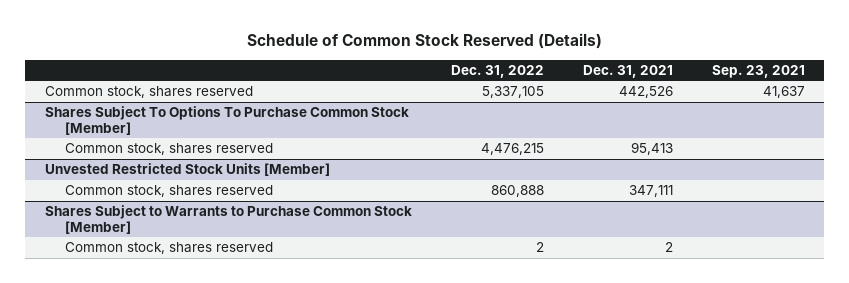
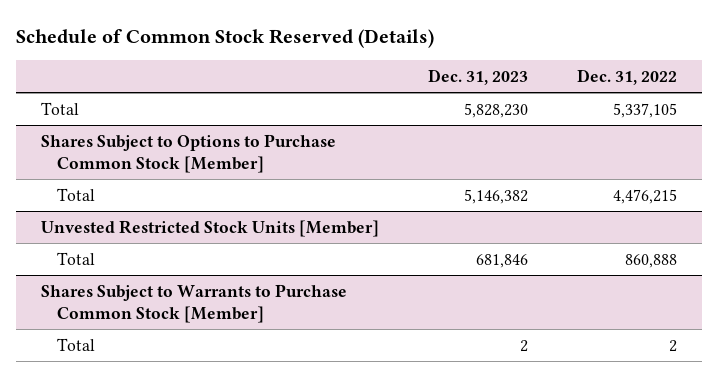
[582,64,673,78] Dec. 31, 2021 -> none
[711,64,805,78] Sep. 23, 2021 -> none
none -> [428,68,529,85] Dec. 31, 2023
[44,86,253,99] Common stock, shares reserved -> [40,101,79,115] Total
[44,106,409,135] Shares Subject To Options To Purchase Common Stock [Member] -> [40,133,336,173] Shares Subject to Options to Purchase Common Stock [Member]
[64,143,273,156] Common stock, shares reserved -> [56,187,95,201] Total
[64,185,273,198] Common stock, shares reserved -> [56,251,95,265] Total
[64,242,273,255] Common stock, shares reserved -> [56,337,95,351] Total

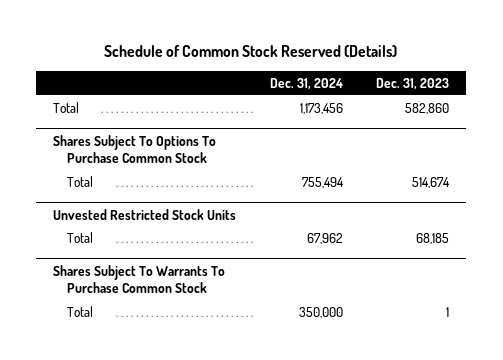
[577,68,678,85] Dec. 31, 2022 -> none
none -> [269,77,343,90] Dec. 31, 2024
[464,102,529,118] 5,828,230 -> [405,102,450,114] 582,860
[40,133,336,173] Shares Subject to Options to Purchase Common Stock [Member] -> [53,134,217,164] Shares Subject To Options To Purchase Common Stock
[464,188,529,204] 5,146,382 -> [412,176,451,188] 514,674
[40,219,379,237] Unvested Restricted Stock Units [Member] -> [53,208,237,220] Unvested Restricted Stock Units
[476,253,529,268] 681,846 -> [416,232,450,244] 68,185
[40,283,347,323] Shares Subject to Warrants to Purchase Common Stock [Member] -> [53,264,226,294] Shares Subject To Warrants To Purchase Common Stock
[520,339,529,352] 2 -> [446,306,450,317] 1

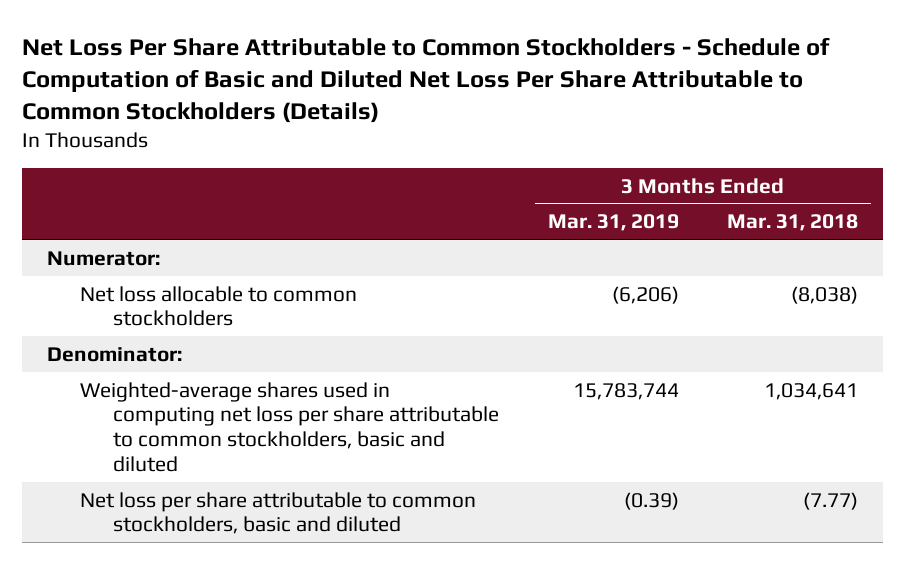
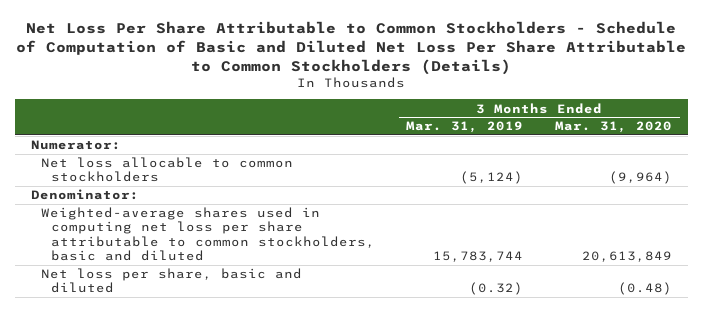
[727,214,859,232] Mar. 31, 2018 -> none
none -> [555,121,673,134] Mar. 31, 2020
[611,285,679,304] (6,206) -> [460,171,524,185] (5,124)
[79,491,476,535] Net loss per share attributable to common stockholders, basic and diluted -> [40,268,302,294] Net loss per share, basic and diluted
[623,491,679,510] (0.39) -> [469,282,524,296] (0.32)

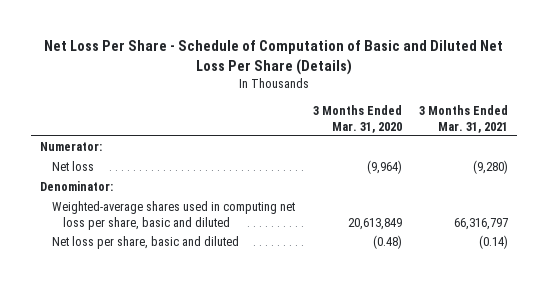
[16,21,687,76] Net Loss Per Share Attributable to Common Stockholders - Schedule of Computation of Basic and Diluted Net Loss Per Share Attributable to Common Stockholders (Details) -> [44,40,504,75] Net Loss Per Share - Schedule of Computation of Basic and Diluted Net Loss Per Share (Details)
[406,121,524,134] Mar. 31, 2019 -> none
none -> [419,105,509,133] 3 Months Ended Mar. 31, 2021
[40,157,293,183] Net loss allocable to common stockholders -> [51,161,94,172] Net loss
[40,207,375,261] Weighted-average shares used in computing net loss per share attributable to common stockholders, basic and diluted -> [51,201,295,230] Weighted-average shares used in computing net loss per share, basic and diluted

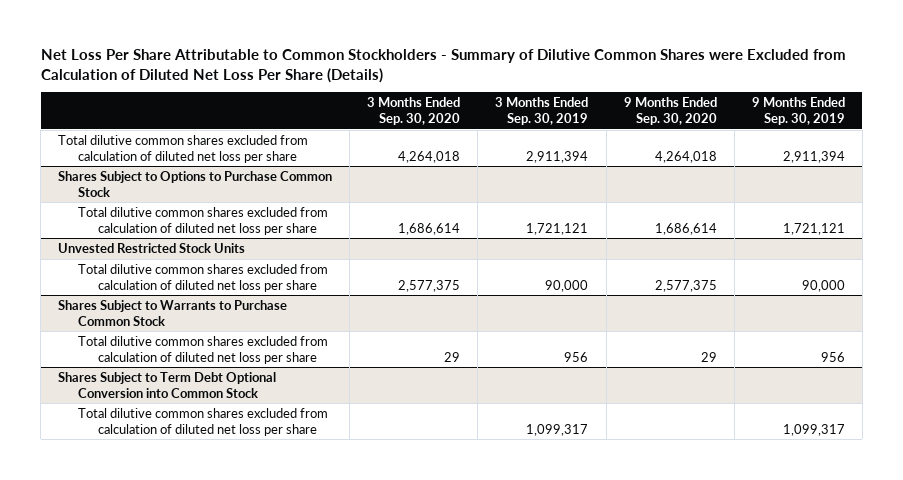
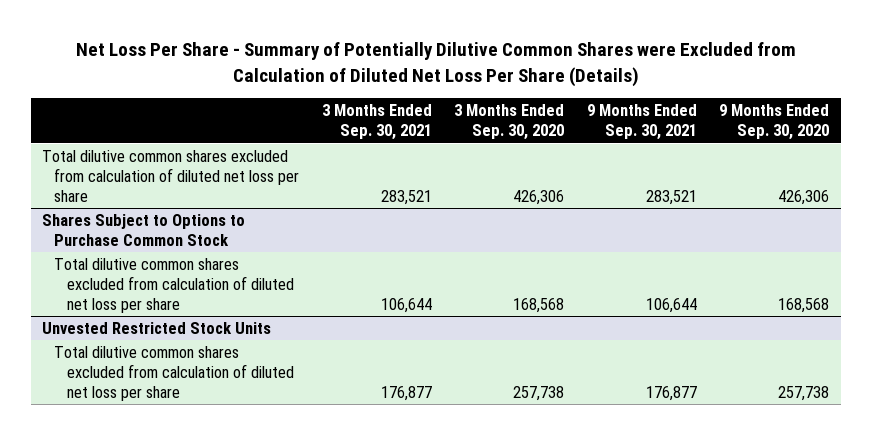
[40,49,846,83] Net Loss Per Share Attributable to Common Stockholders - Summary of Dilutive Common Shares were Excluded from Calculation of Diluted Net Loss Per Share (Details) -> [75,42,796,87] Net Loss Per Share - Summary of Potentially Dilutive Common Shares were Excluded from Calculation of Diluted Net Loss Per Share (Details)
[495,97,589,125] 3 Months Ended Sep. 30, 2019 -> none
[751,97,845,125] 9 Months Ended Sep. 30, 2019 -> none
none -> [321,104,432,141] 3 Months Ended Sep. 30, 2021
none -> [586,104,697,141] 9 Months Ended Sep. 30, 2021
[398,150,461,163] 4,264,018 -> [513,190,565,206] 426,306
[654,150,717,163] 4,264,018 -> [778,190,830,206] 426,306
[398,222,461,235] 1,686,614 -> [513,298,565,314] 168,568
[654,222,717,235] 1,686,614 -> [778,298,830,314] 168,568
[58,299,288,326] Shares Subject to Warrants to Purchase Common Stock -> none
[78,335,329,364] Total dilutive common shares excluded from calculation of diluted net loss per share -> none
[58,371,277,398] Shares Subject to Term Debt Optional Conversion into Common Stock -> none
[78,407,329,436] Total dilutive common shares excluded from calculation of diluted net loss per share -> none
[398,279,461,292] 2,577,375 -> [513,386,565,402] 257,738
[654,279,717,292] 2,577,375 -> [778,386,830,402] 257,738

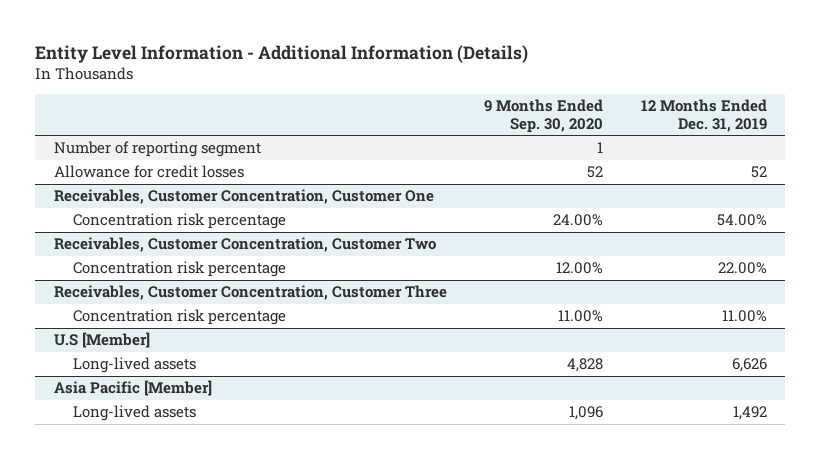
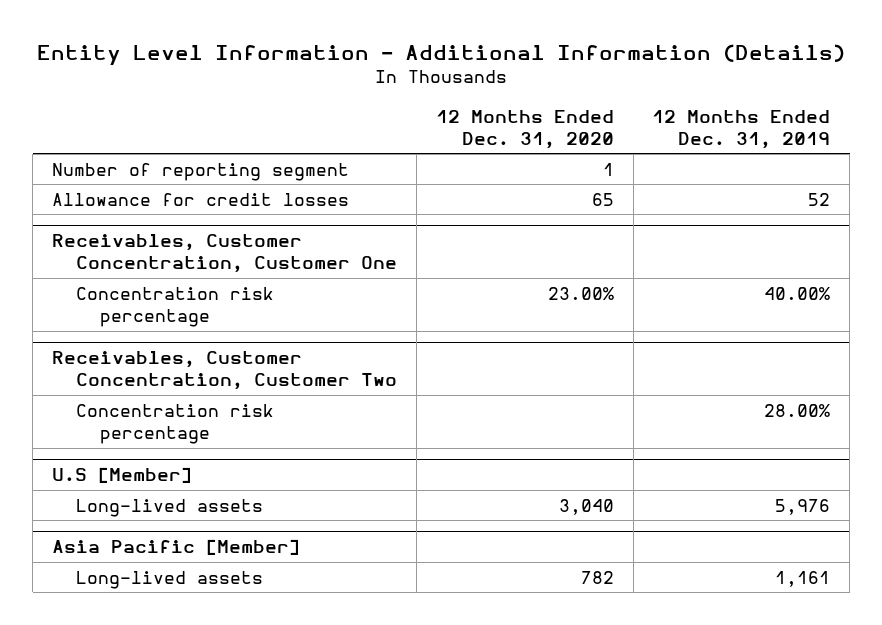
[484,99,604,133] 9 Months Ended Sep. 30, 2020 -> none
none -> [435,109,614,149] 12 Months Ended Dec. 31, 2020
[716,214,767,227] 54.00% -> [764,286,831,300] 40.00%
[53,285,447,301] Receivables, Customer Concentration, Customer Three -> none
[73,309,287,326] Concentration risk percentage -> none
[717,262,767,275] 22.00% -> [764,403,831,417] 28.00%
[731,358,767,373] 6,626 -> [775,498,831,515] 5,976
[732,406,767,421] 1,492 -> [775,570,831,587] 1,161

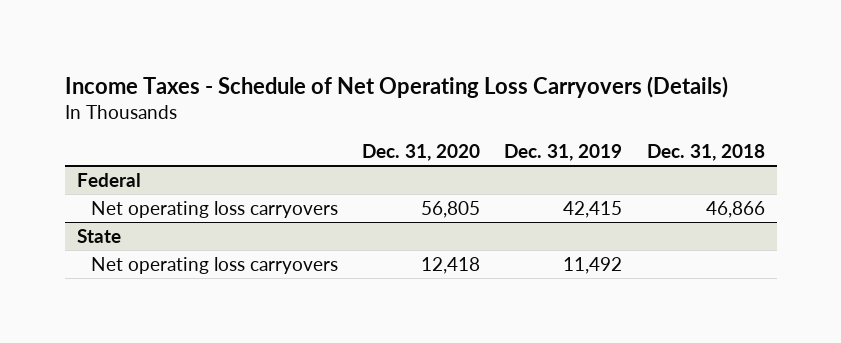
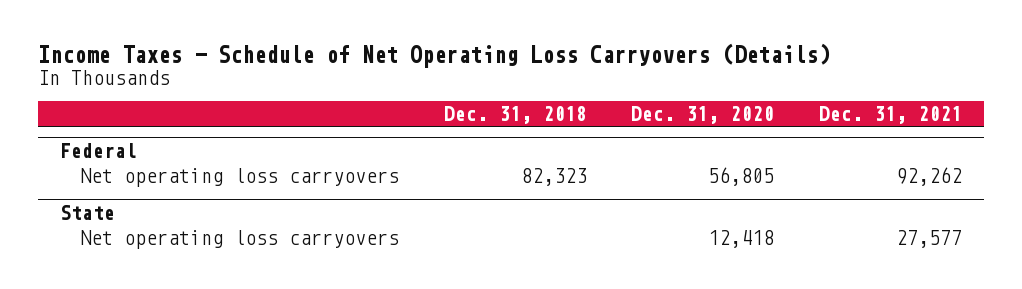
[504,143,623,161] Dec. 31, 2019 -> none
none -> [818,106,962,125] Dec. 31, 2021
[705,200,765,218] 46,866 -> [520,168,587,187] 82,323

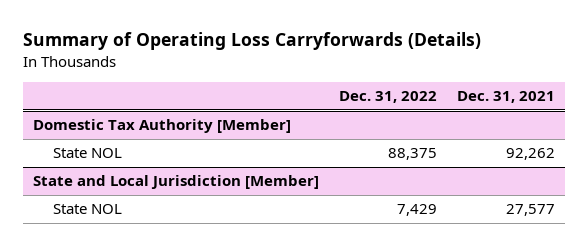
[37,42,830,68] Income Taxes - Schedule of Net Operating Loss Carryovers (Details) -> [22,32,481,51] Summary of Operating Loss Carryforwards (Details)
[443,106,587,125] Dec. 31, 2018 -> none
[631,106,775,125] Dec. 31, 2020 -> none
none -> [338,91,437,104] Dec. 31, 2022
[60,142,138,158] Federal -> [32,119,291,134] Domestic Tax Authority [Member]
[80,168,400,188] Net operating loss carryovers -> [53,148,123,159] State NOL
[60,204,116,220] State -> [32,175,319,190] State and Local Jurisdiction [Member]
[80,230,400,250] Net operating loss carryovers -> [53,204,123,215] State NOL

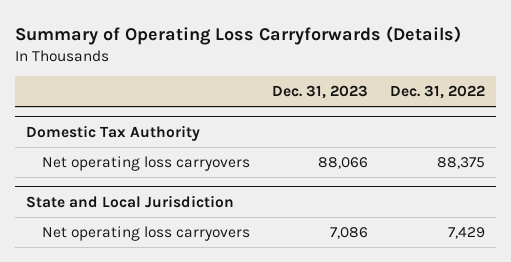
[456,91,555,104] Dec. 31, 2021 -> none
none -> [271,85,368,100] Dec. 31, 2023
[32,119,291,134] Domestic Tax Authority [Member] -> [26,124,201,141] Domestic Tax Authority
[53,148,123,159] State NOL -> [41,155,250,171] Net operating loss carryovers
[32,175,319,190] State and Local Jurisdiction [Member] -> [26,194,235,208] State and Local Jurisdiction
[53,204,123,215] State NOL -> [41,225,250,241] Net operating loss carryovers

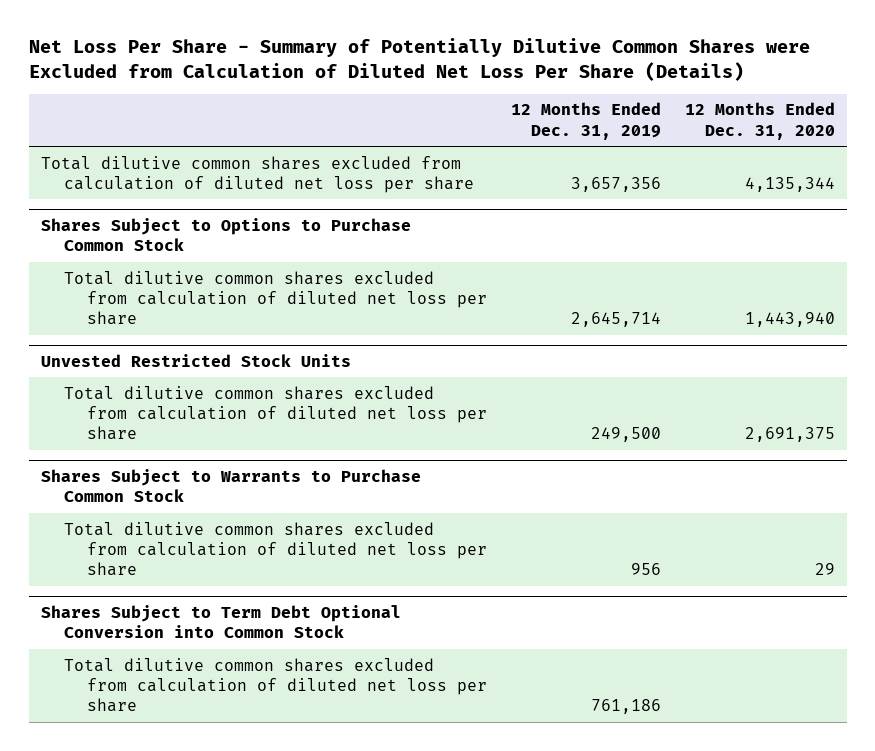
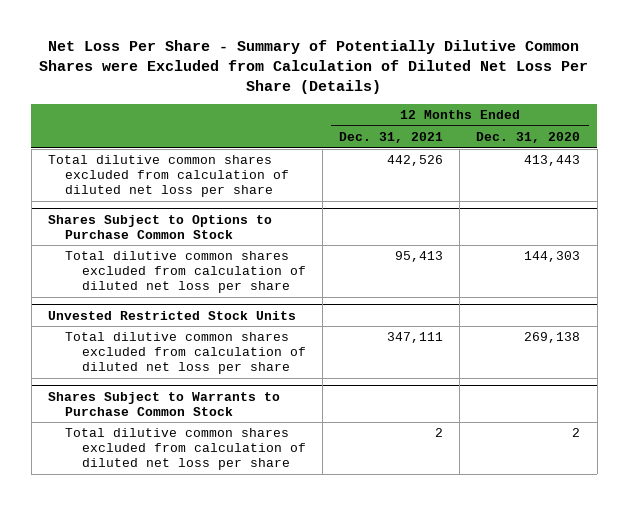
[510,102,661,140] 12 Months Ended Dec. 31, 2019 -> none
none -> [339,132,444,144] Dec. 31, 2021
[744,176,835,192] 4,135,344 -> [524,155,581,167] 413,443
[744,312,835,328] 1,443,940 -> [524,251,581,263] 144,303
[744,427,835,443] 2,691,375 -> [524,332,581,344] 269,138
[40,604,401,639] Shares Subject to Term Debt Optional Conversion into Common Stock -> none
[63,657,488,713] Total dilutive common shares excluded from calculation of diluted net loss per share -> none
[814,563,835,576] 29 -> [572,428,581,438] 2

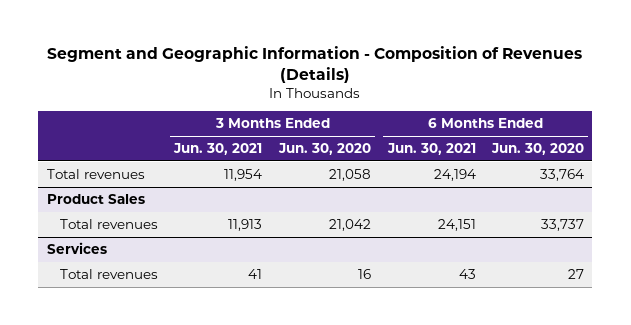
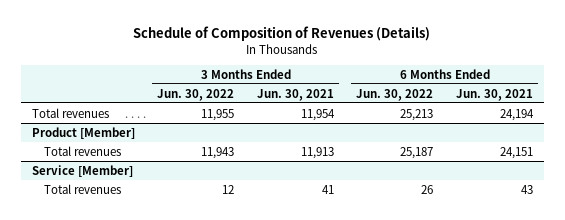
[47,46,583,83] Segment and Geographic Information - Composition of Revenues (Details) -> [133,26,431,42] Schedule of Composition of Revenues (Details)
[277,143,371,156] Jun. 30, 2020 -> none
[491,143,585,156] Jun. 30, 2020 -> none
none -> [157,88,235,101] Jun. 30, 2022
none -> [356,88,434,101] Jun. 30, 2022
[46,194,145,205] Product Sales -> [31,126,135,139] Product [Member]
[46,242,107,255] Services -> [31,164,133,177] Service [Member]

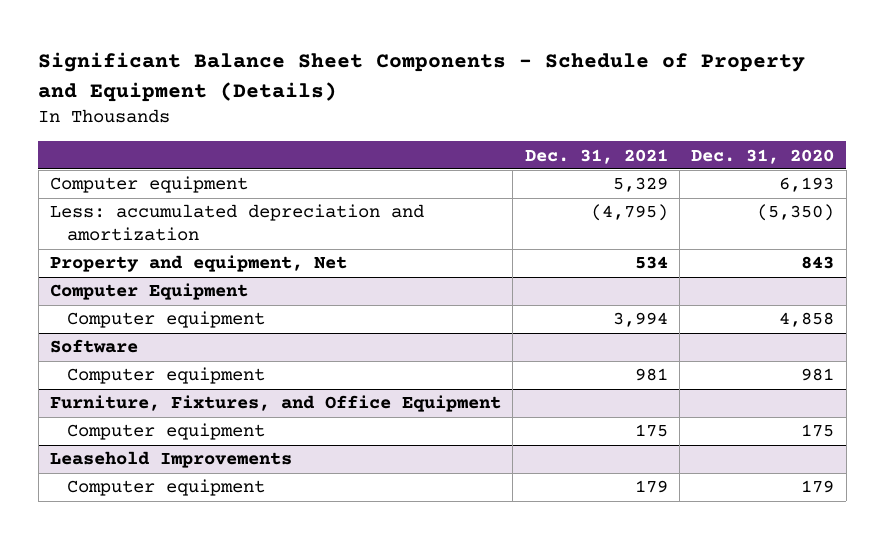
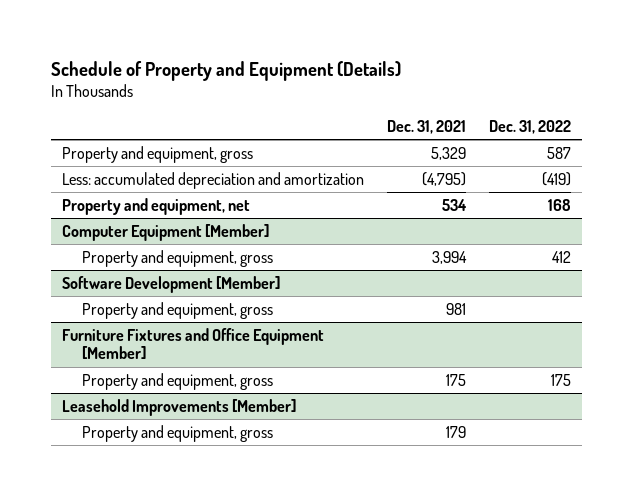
[38,52,806,102] Significant Balance Sheet Components - Schedule of Property and Equipment (Details) -> [50,60,401,81] Schedule of Property and Equipment (Details)
[691,148,835,164] Dec. 31, 2020 -> none
none -> [488,119,571,134] Dec. 31, 2022
[49,176,248,194] Computer equipment -> [62,145,254,163] Property and equipment, gross
[49,255,347,273] Property and equipment, Net -> [62,197,251,215] Property and equipment, net
[49,283,248,301] Computer Equipment -> [62,223,270,241] Computer Equipment [Member]
[66,311,265,329] Computer equipment -> [82,249,274,267] Property and equipment, gross
[49,339,138,354] Software -> [62,275,281,293] Software Development [Member]
[66,367,265,385] Computer equipment -> [82,301,274,319] Property and equipment, gross
[49,395,501,413] Furniture, Fixtures, and Office Equipment -> [62,327,325,360] Furniture Fixtures and Office Equipment [Member]
[66,423,265,441] Computer equipment -> [82,372,274,390] Property and equipment, gross
[49,451,292,469] Leasehold Improvements -> [62,398,297,416] Leasehold Improvements [Member]
[66,479,265,497] Computer equipment -> [82,424,274,442] Property and equipment, gross

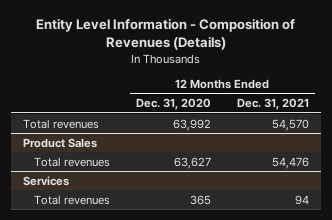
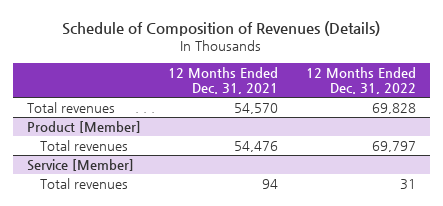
[35,17,295,50] Entity Level Information - Composition of Revenues (Details) -> [62,20,381,36] Schedule of Composition of Revenues (Details)
[135,98,211,111] Dec. 31, 2020 -> none
none -> [306,66,417,95] 12 Months Ended Dec. 31, 2022
[23,137,98,148] Product Sales -> [26,121,141,134] Product [Member]
[23,175,70,186] Services -> [26,159,134,172] Service [Member]

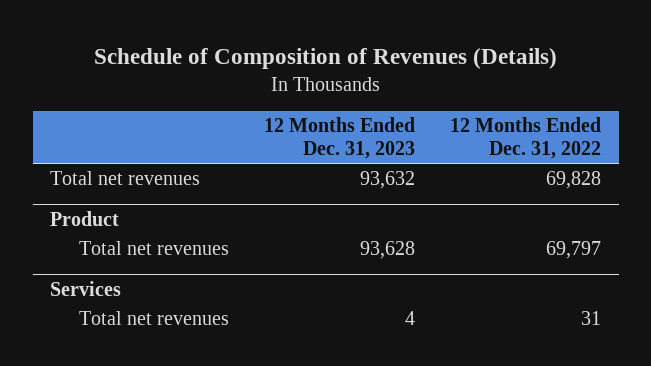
[168,66,279,95] 12 Months Ended Dec. 31, 2021 -> none
none -> [263,116,415,160] 12 Months Ended Dec. 31, 2023
[26,102,115,114] Total revenues -> [50,171,201,186] Total net revenues
[26,121,141,134] Product [Member] -> [50,210,120,226] Product
[39,140,128,152] Total revenues -> [78,241,229,256] Total net revenues
[26,159,134,172] Service [Member] -> [50,280,122,296] Services
[39,178,128,190] Total revenues -> [78,311,229,326] Total net revenues

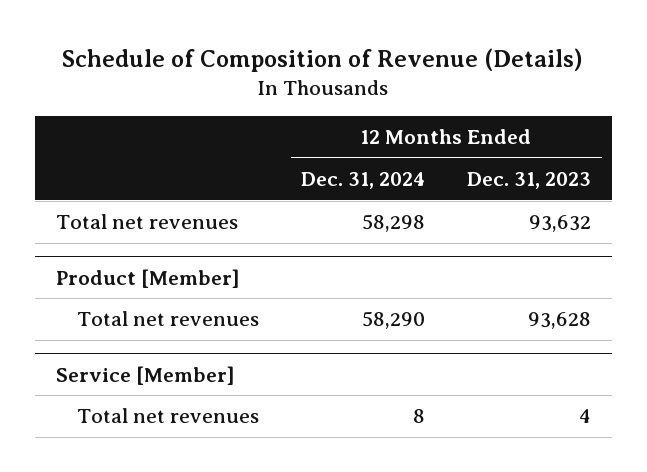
[93,47,557,69] Schedule of Composition of Revenues (Details) -> [62,47,584,72] Schedule of Composition of Revenue (Details)
[450,116,602,160] 12 Months Ended Dec. 31, 2022 -> none
none -> [301,172,426,190] Dec. 31, 2024
[50,210,120,226] Product -> [55,268,240,288] Product [Member]
[50,280,122,296] Services -> [55,365,235,385] Service [Member]

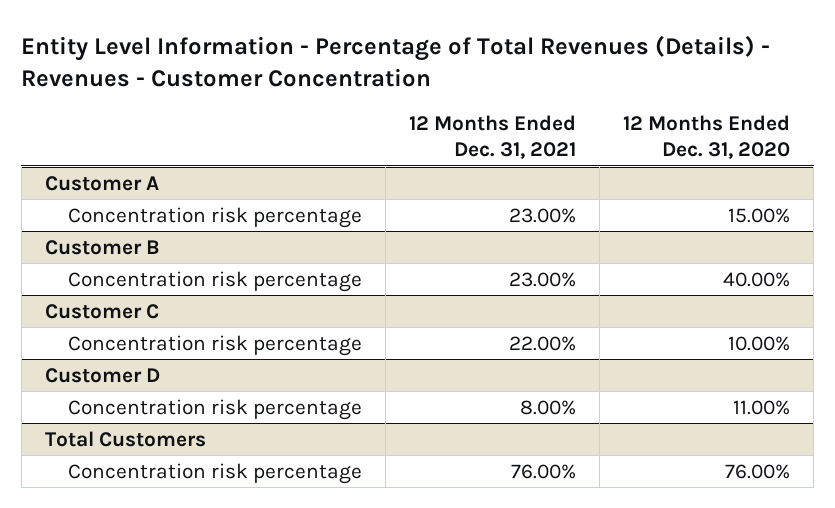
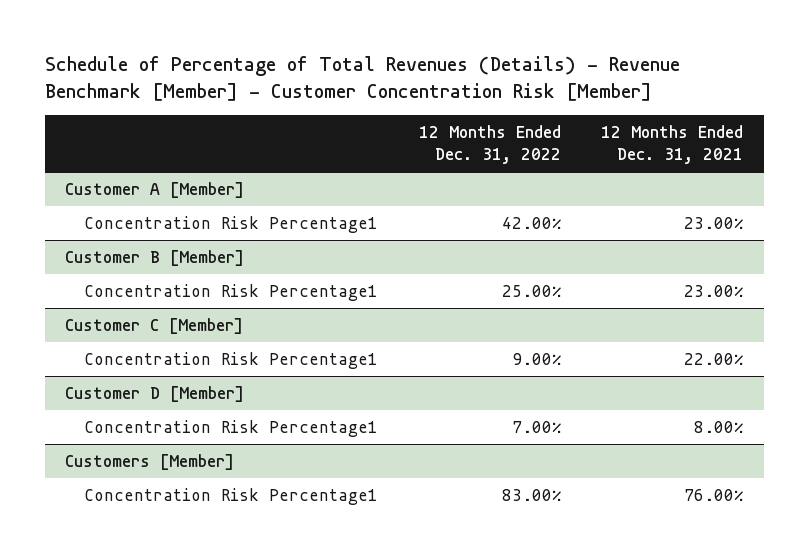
[21,34,771,88] Entity Level Information - Percentage of Total Revenues (Details) - Revenues - Customer Concentration -> [44,56,680,102] Schedule of Percentage of Total Revenues (Details) - Revenue Benchmark [Member] - Customer Concentration Risk [Member]
[623,114,791,160] 12 Months Ended Dec. 31, 2020 -> none
none -> [418,125,561,165] 12 Months Ended Dec. 31, 2022
[44,175,159,191] Customer A -> [65,182,245,199] Customer A [Member]
[68,206,363,228] Concentration risk percentage -> [84,216,379,234] Concentration Risk Percentage1
[44,239,160,255] Customer B -> [65,250,245,267] Customer B [Member]
[68,270,363,292] Concentration risk percentage -> [84,284,379,302] Concentration Risk Percentage1
[44,303,159,319] Customer C -> [65,318,244,335] Customer C [Member]
[68,334,363,356] Concentration risk percentage -> [84,352,379,370] Concentration Risk Percentage1
[44,367,160,383] Customer D -> [65,386,245,403] Customer D [Member]
[68,398,363,420] Concentration risk percentage -> [84,420,379,438] Concentration Risk Percentage1
[44,430,206,447] Total Customers -> [65,454,235,471] Customers [Member]
[68,462,363,484] Concentration risk percentage -> [84,488,379,506] Concentration Risk Percentage1

